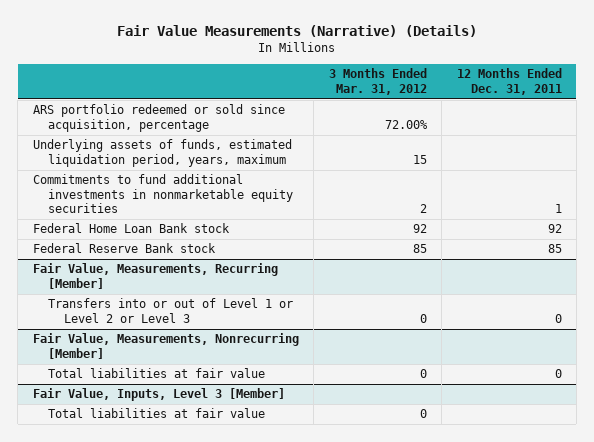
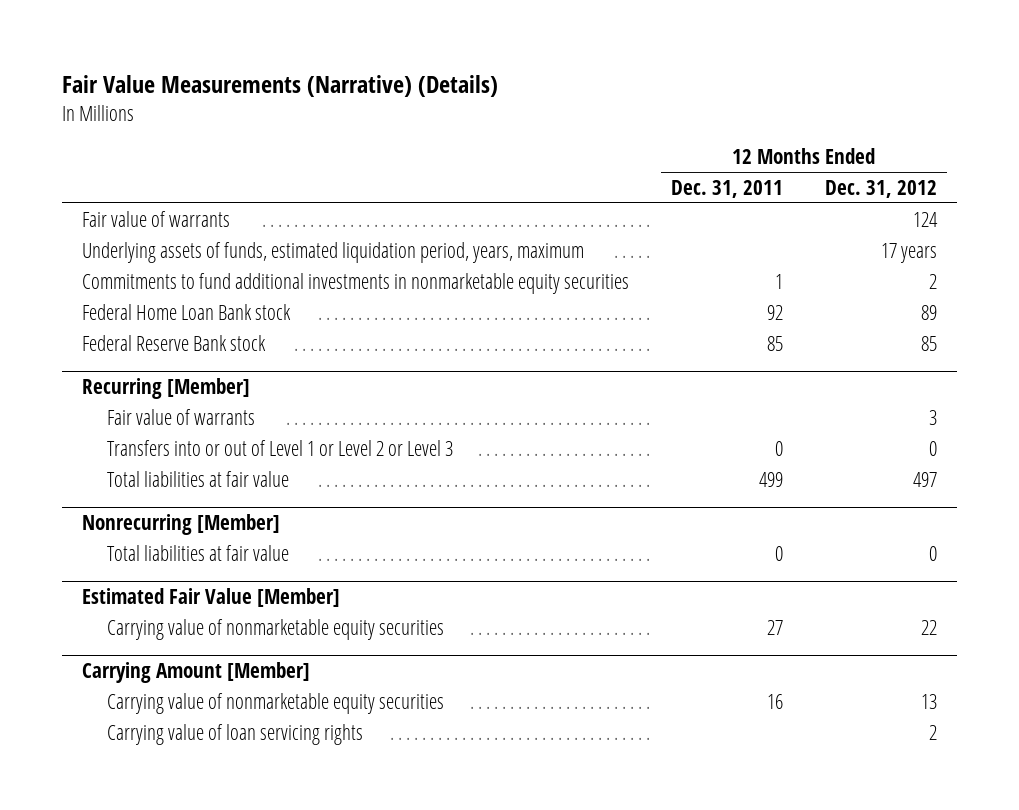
[328,68,427,95] 3 Months Ended Mar. 31, 2012 -> none
none -> [824,179,937,198] Dec. 31, 2012
[32,104,285,132] ARS portfolio redeemed or sold since acquisition, percentage -> none
none -> [82,210,231,227] Fair value of warrants
[32,263,278,289] Fair Value, Measurements, Recurring [Member] -> none
none -> [82,378,251,400] Recurring [Member]
none -> [106,408,255,425] Fair value of warrants
[32,333,299,359] Fair Value, Measurements, Nonrecurring [Member] -> none
none -> [106,470,289,487] Total liabilities at fair value
none -> [82,514,281,536] Nonrecurring [Member]
[32,388,285,402] Fair Value, Inputs, Level 3 [Member] -> none
[48,408,266,419] Total liabilities at fair value -> none
none -> [82,588,341,608] Estimated Fair Value [Member]
none -> [106,618,444,640] Carrying value of nonmarketable equity securities
none -> [82,662,311,684] Carrying Amount [Member]
none -> [106,692,444,714] Carrying value of nonmarketable equity securities
none -> [106,723,363,745] Carrying value of loan servicing rights

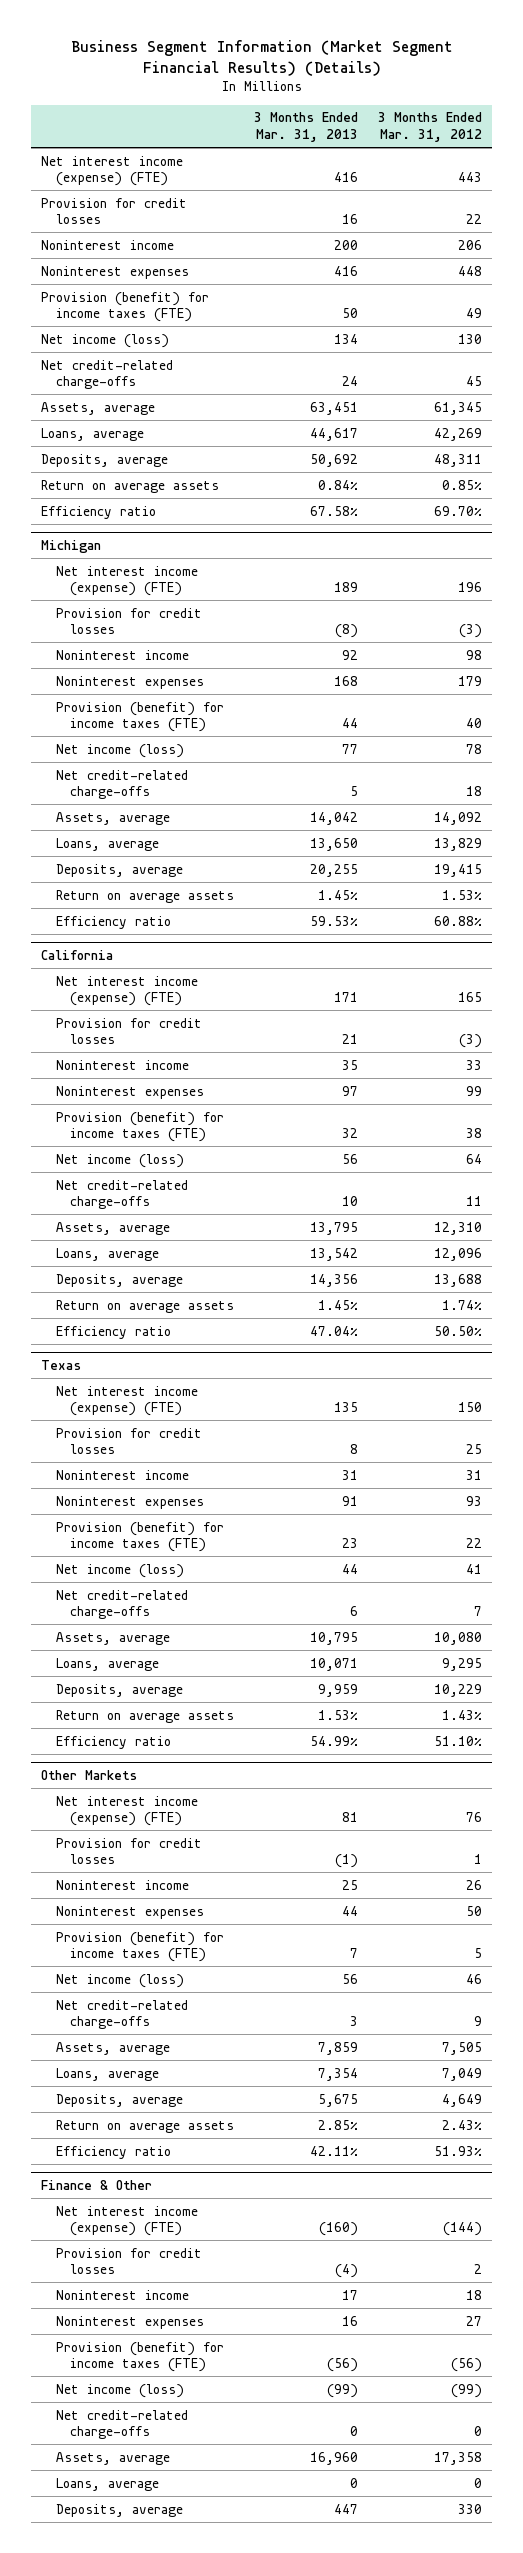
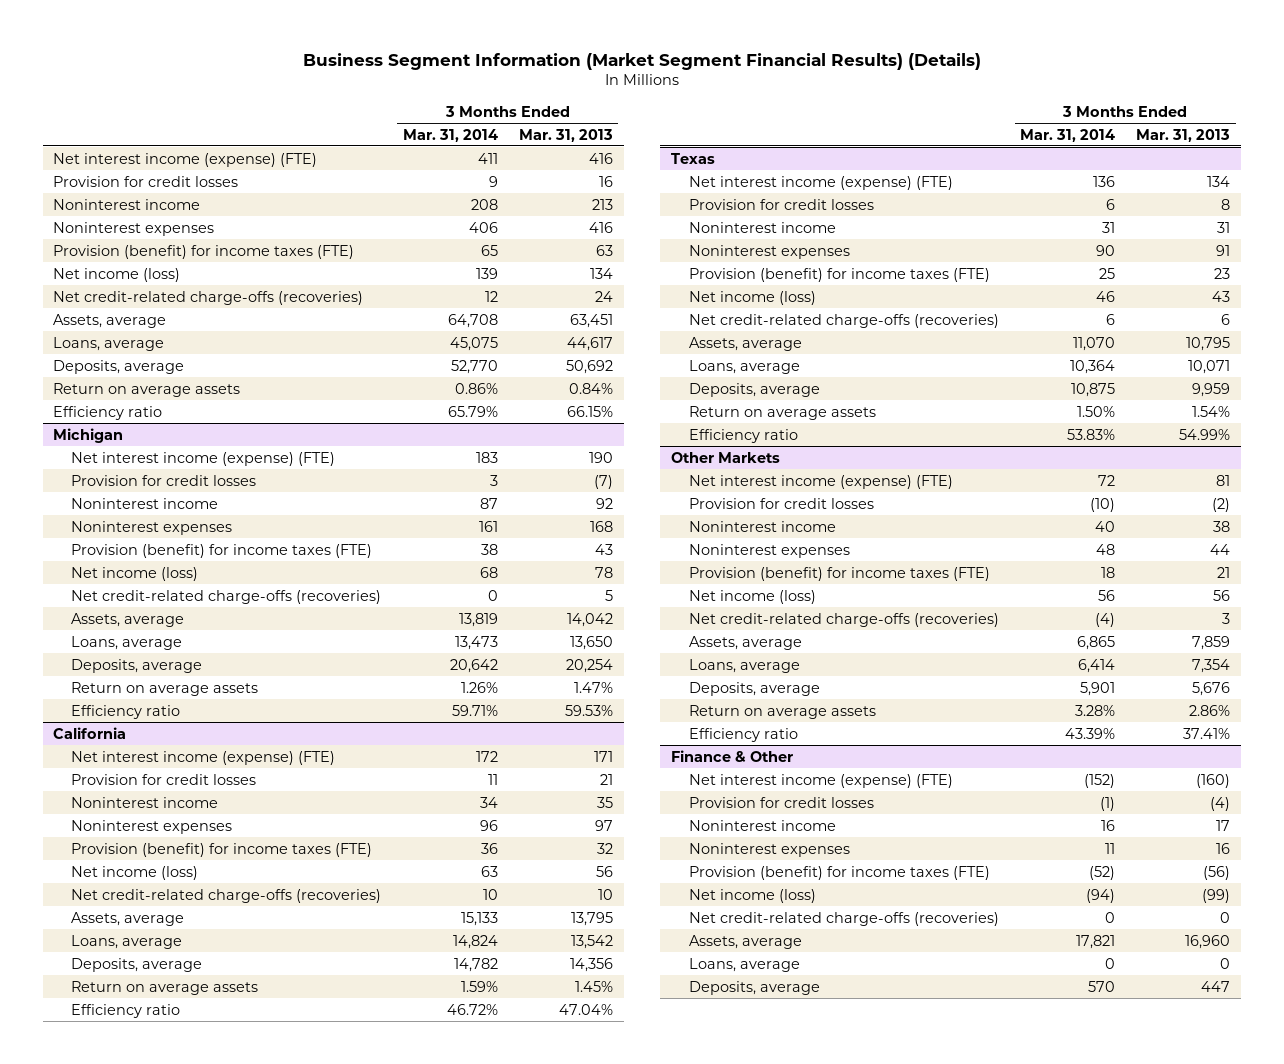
[377,112,482,142] 3 Months Ended Mar. 31, 2012 -> none
none -> [402,128,498,142] Mar. 31, 2014
[333,239,358,250] 200 -> [591,198,613,210] 213
[341,308,358,319] 50 -> [595,244,613,256] 63
[41,359,174,390] Net credit-related charge-offs -> [53,290,364,305] Net credit-related charge-offs (recoveries)
[309,505,358,516] 67.58% -> [566,405,613,417] 66.15%
[333,582,358,593] 189 -> [588,451,613,463] 190
[334,624,358,639] (8) -> [593,474,613,489] (7)
[341,718,358,729] 44 -> [594,543,613,555] 43
[341,743,358,754] 77 -> [594,566,613,578] 78
[55,769,188,800] Net credit-related charge-offs -> [71,589,382,604] Net credit-related charge-offs (recoveries)
[309,863,358,877] 20,255 -> [565,658,613,673] 20,254
[317,889,358,900] 1.45% -> [573,681,613,693] 1.47%
[55,1179,188,1210] Net credit-related charge-offs -> [71,888,382,903] Net credit-related charge-offs (recoveries)
[333,1402,358,1413] 135 -> [1207,175,1231,187] 134
[341,1563,358,1574] 44 -> [1212,290,1231,302] 43
[55,1589,188,1620] Net credit-related charge-offs -> [688,313,999,328] Net credit-related charge-offs (recoveries)
[317,1709,358,1720] 1.53% -> [1192,405,1231,417] 1.54%
[334,1854,358,1869] (1) -> [1212,497,1231,512] (2)
[341,1879,358,1890] 25 -> [1213,520,1231,532] 38
[349,1948,358,1959] 7 -> [1217,566,1231,578] 21
[55,1999,188,2030] Net credit-related charge-offs -> [688,612,999,627] Net credit-related charge-offs (recoveries)
[317,2093,358,2107] 5,675 -> [1192,681,1231,696] 5,676
[317,2119,358,2130] 2.85% -> [1189,704,1231,716] 2.86%
[309,2145,358,2156] 42.11% -> [1183,727,1231,739] 37.41%
[55,2409,188,2440] Net credit-related charge-offs -> [688,911,999,926] Net credit-related charge-offs (recoveries)

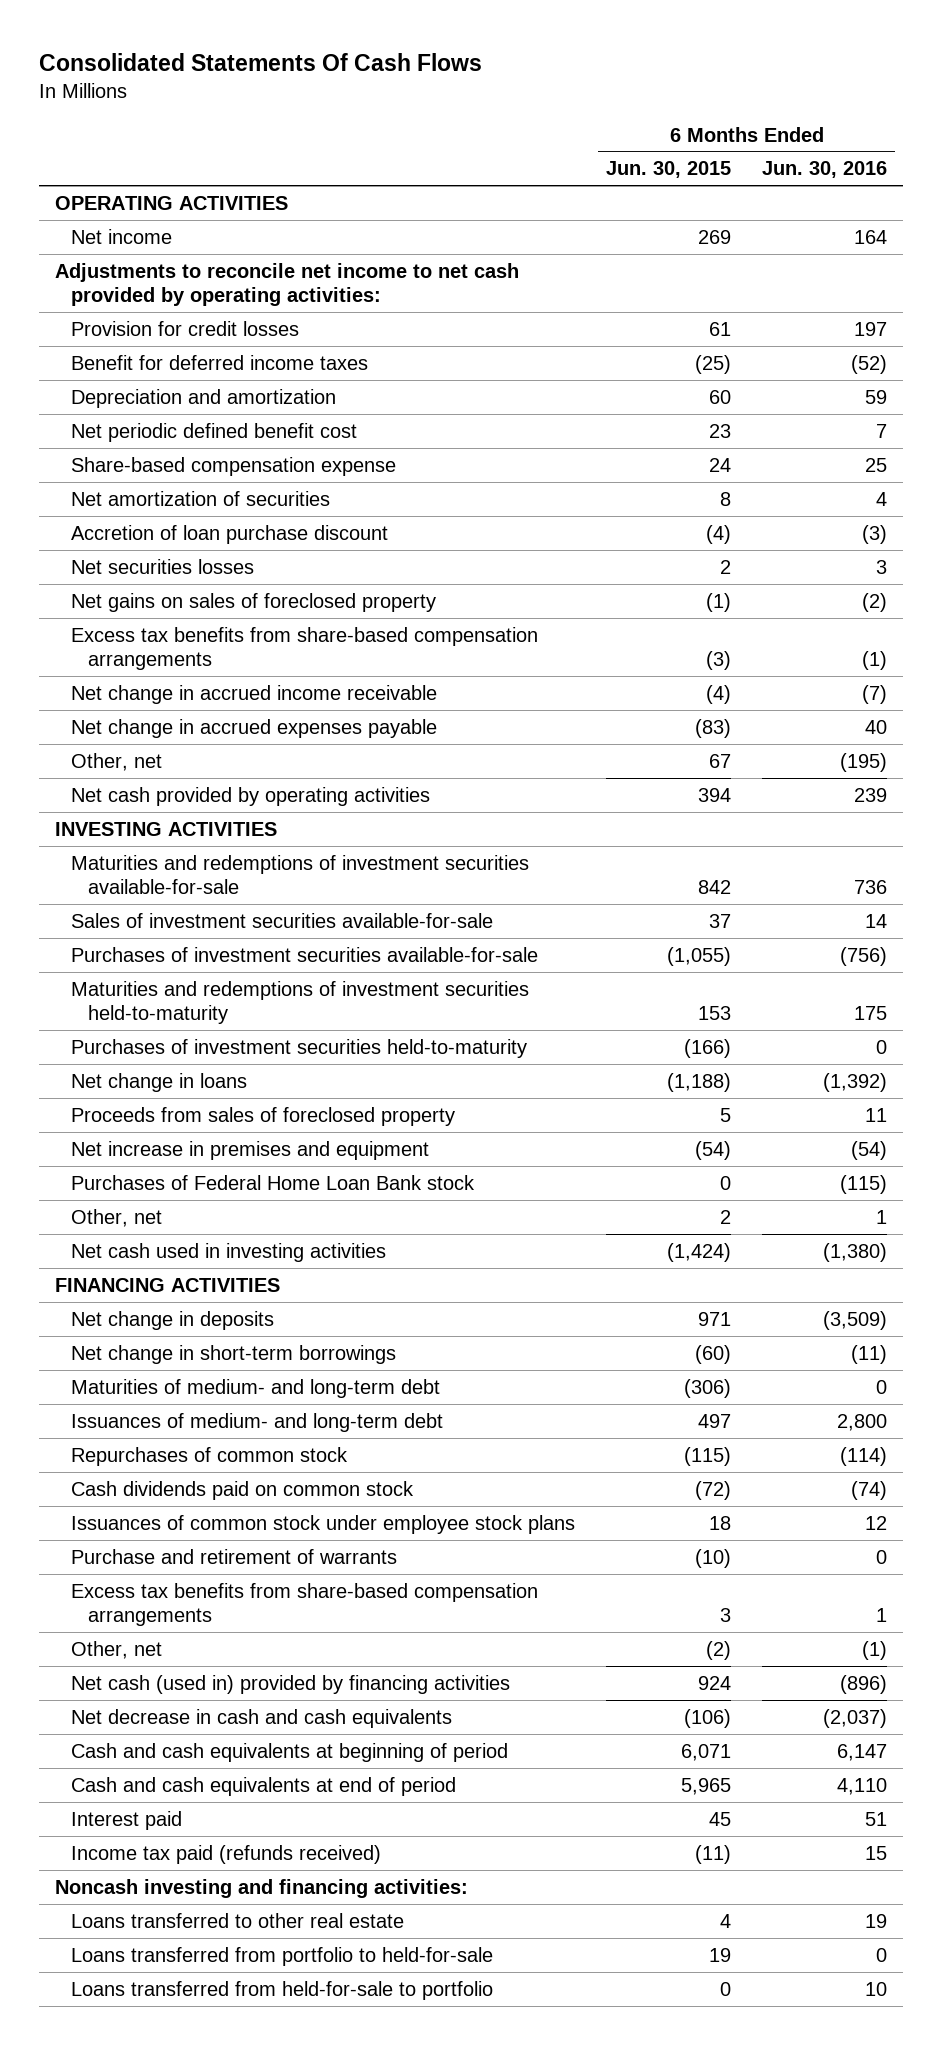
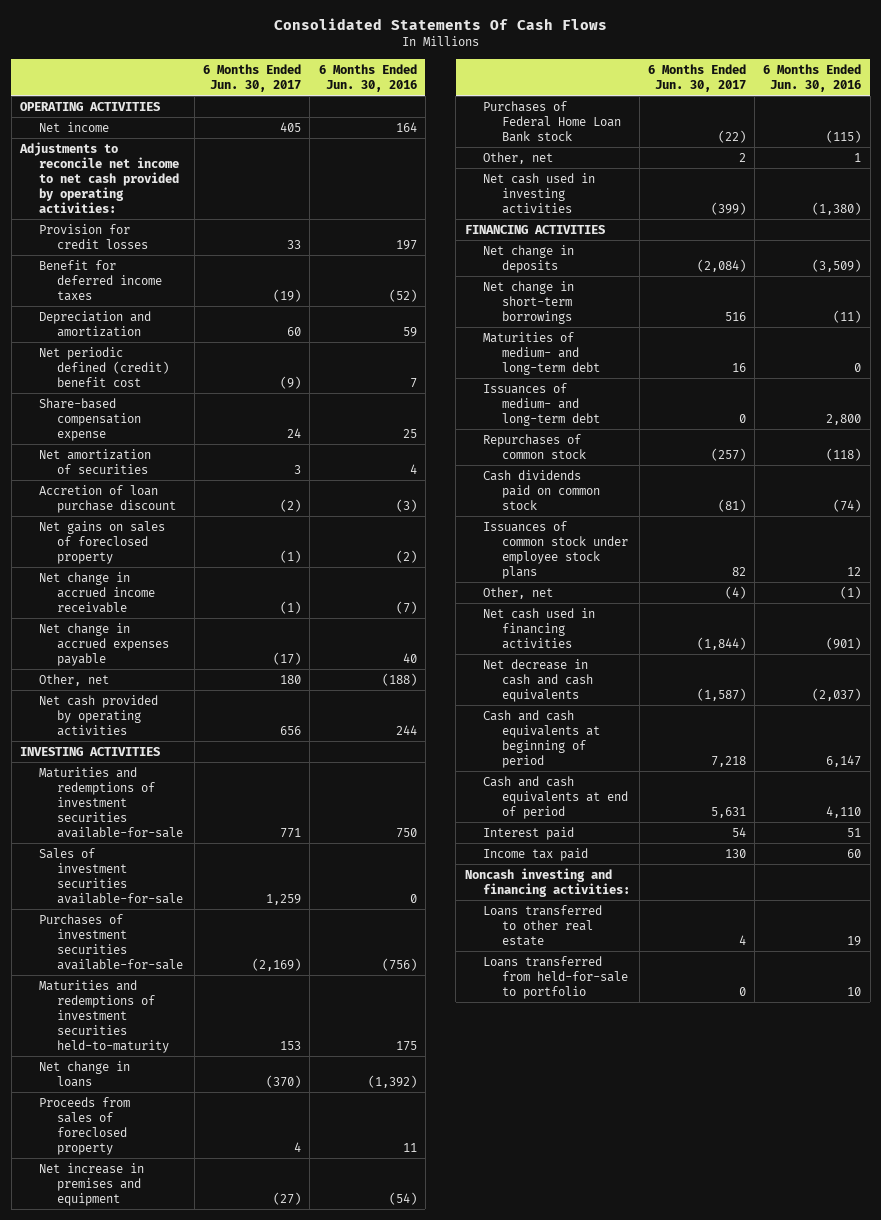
[606,161,732,179] Jun. 30, 2015 -> none
none -> [203,63,302,92] 6 Months Ended Jun. 30, 2017
[71,422,358,442] Net periodic defined benefit cost -> [38,346,170,388] Net periodic defined (credit) benefit cost
[71,558,255,574] Net securities losses -> none
[71,626,539,671] Excess tax benefits from share-based compensation arrangements -> none
[840,752,888,772] (195) -> [381,672,417,686] (188)
[854,787,888,802] 239 -> [395,725,417,736] 244
[854,880,888,895] 736 -> [395,828,417,839] 750
[865,913,888,928] 14 -> [409,894,417,904] 0
[71,1038,528,1058] Purchases of investment securities held-to-maturity -> none
[840,1446,888,1466] (114) -> [826,447,862,461] (118)
[71,1548,398,1564] Purchase and retirement of warrants -> none
[71,1582,539,1627] Excess tax benefits from share-based compensation arrangements -> none
[71,1674,511,1694] Net cash (used in) provided by financing activities -> [483,607,596,650] Net cash used in financing activities
[840,1674,888,1694] (896) -> [826,637,862,651] (901)
[71,1844,382,1864] Income tax paid (refunds received) -> [483,847,589,861] Income tax paid
[865,1845,888,1860] 15 -> [847,848,862,858] 60
[71,1946,494,1966] Loans transferred from portfolio to held-for-sale -> none

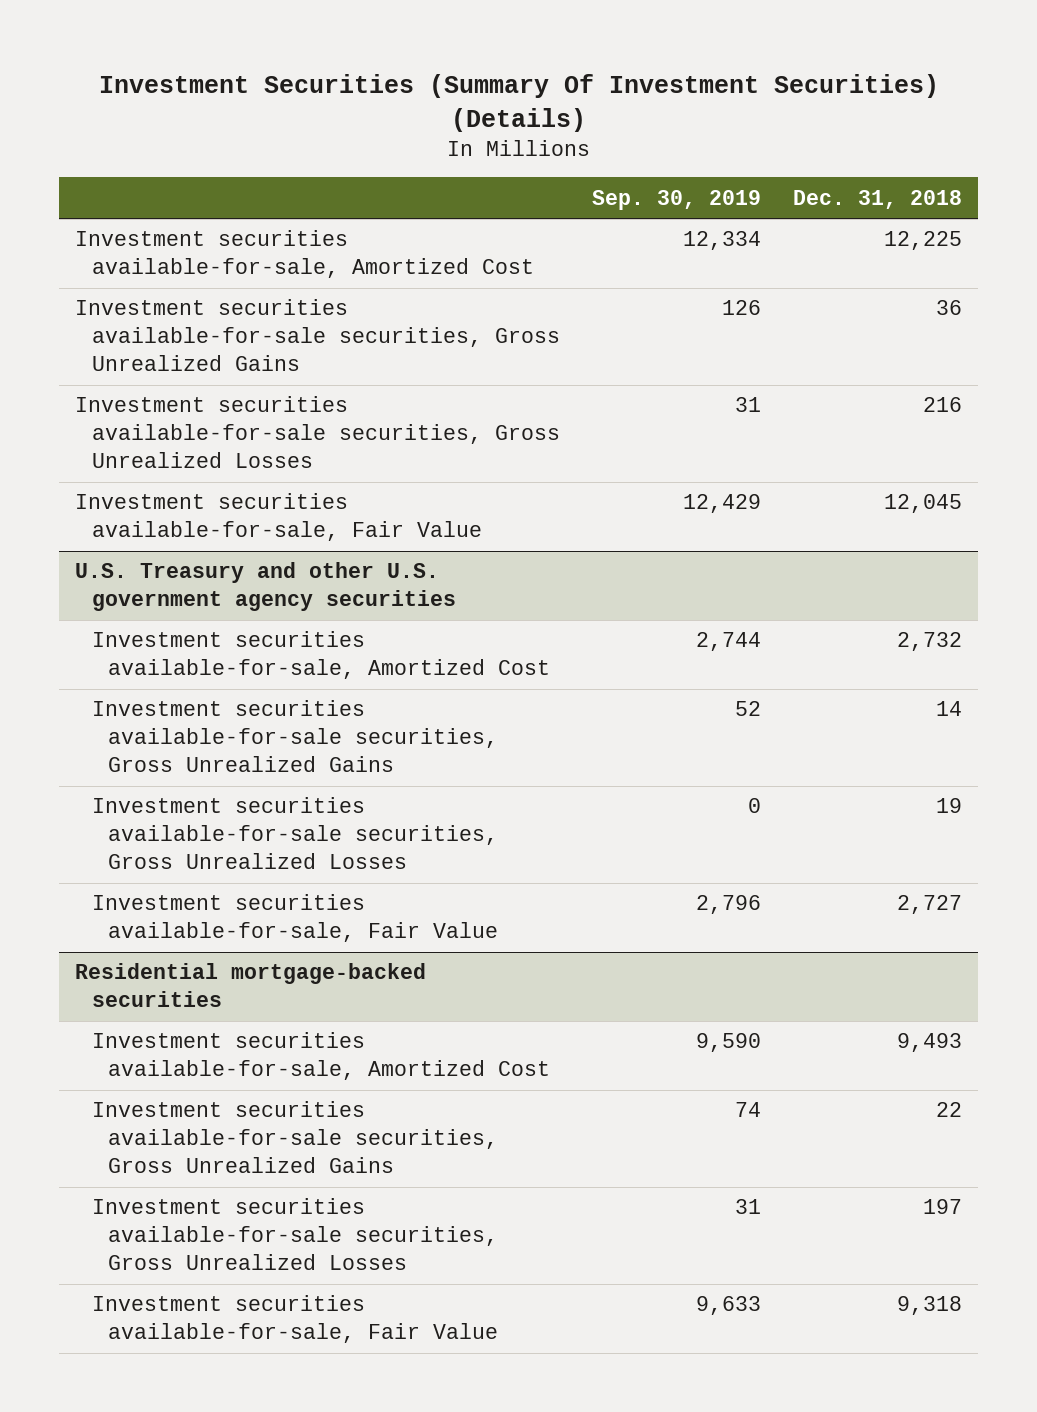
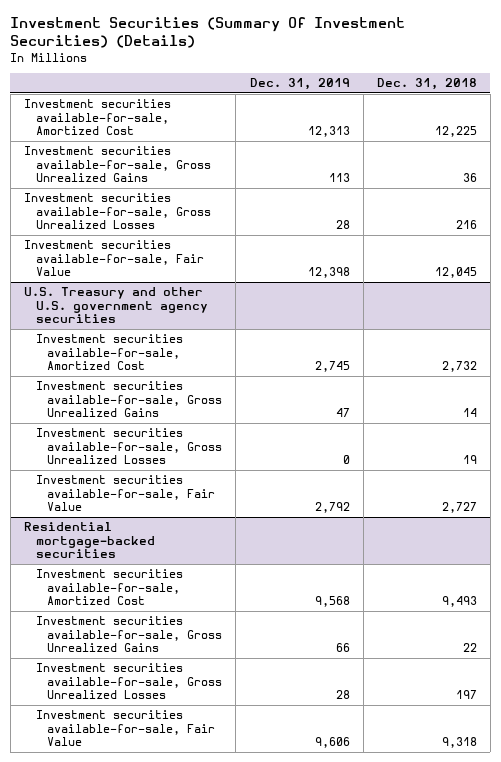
[591,189,761,210] Sep. 30, 2019 -> none
none -> [249,78,350,91] Dec. 31, 2019
[75,299,560,372] Investment securities available-for-sale securities, Gross Unrealized Gains -> [23,146,211,183] Investment securities available-for-sale, Gross Unrealized Gains
[75,396,560,469] Investment securities available-for-sale securities, Gross Unrealized Losses -> [23,193,211,230] Investment securities available-for-sale, Gross Unrealized Losses
[91,700,498,773] Investment securities available-for-sale securities, Gross Unrealized Gains -> [35,381,223,418] Investment securities available-for-sale, Gross Unrealized Gains
[91,797,498,870] Investment securities available-for-sale securities, Gross Unrealized Losses -> [35,428,223,465] Investment securities available-for-sale, Gross Unrealized Losses
[91,1101,498,1174] Investment securities available-for-sale securities, Gross Unrealized Gains -> [35,616,223,653] Investment securities available-for-sale, Gross Unrealized Gains
[91,1198,498,1271] Investment securities available-for-sale securities, Gross Unrealized Losses -> [35,663,223,700] Investment securities available-for-sale, Gross Unrealized Losses

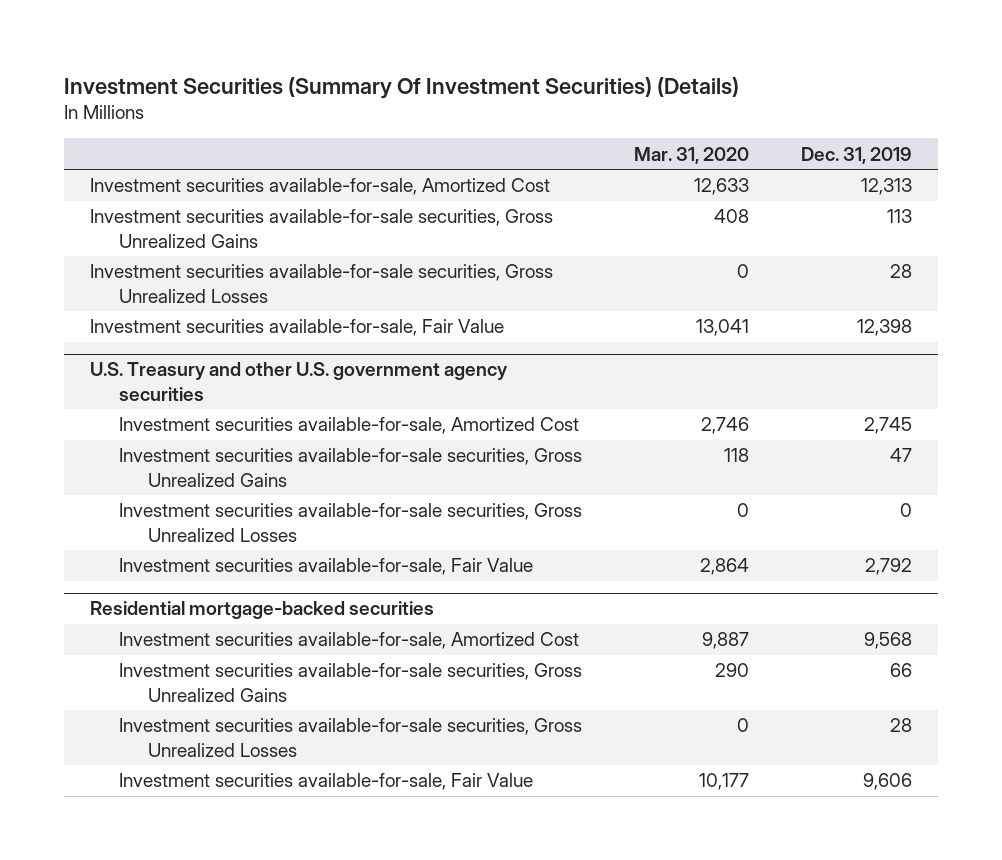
[376,78,477,91] Dec. 31, 2018 -> none
none -> [633,146,749,164] Mar. 31, 2020
[23,146,211,183] Investment securities available-for-sale, Gross Unrealized Gains -> [90,209,554,248] Investment securities available-for-sale securities, Gross Unrealized Gains
[23,193,211,230] Investment securities available-for-sale, Gross Unrealized Losses -> [90,264,554,303] Investment securities available-for-sale securities, Gross Unrealized Losses
[35,381,223,418] Investment securities available-for-sale, Gross Unrealized Gains -> [119,448,583,487] Investment securities available-for-sale securities, Gross Unrealized Gains
[35,428,223,465] Investment securities available-for-sale, Gross Unrealized Losses -> [119,503,583,542] Investment securities available-for-sale securities, Gross Unrealized Losses
[35,616,223,653] Investment securities available-for-sale, Gross Unrealized Gains -> [119,663,583,702] Investment securities available-for-sale securities, Gross Unrealized Gains
[35,663,223,700] Investment securities available-for-sale, Gross Unrealized Losses -> [119,718,583,757] Investment securities available-for-sale securities, Gross Unrealized Losses

